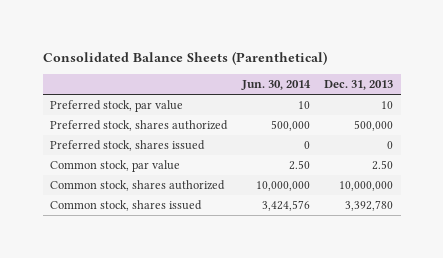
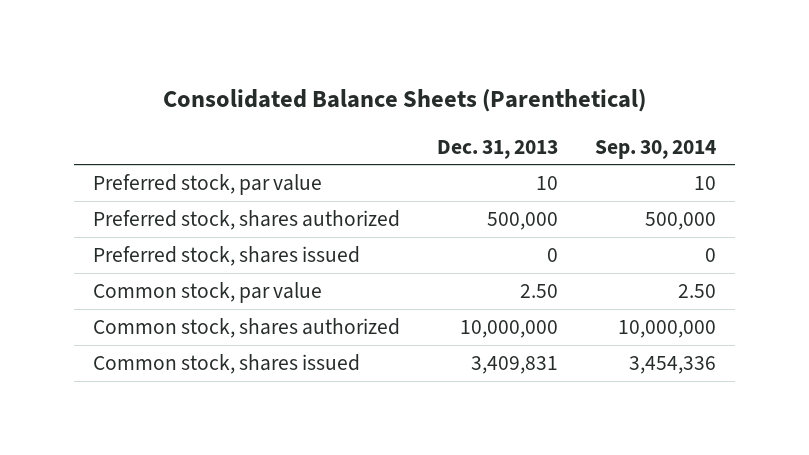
[240,80,311,91] Jun. 30, 2014 -> none
none -> [595,139,717,159] Sep. 30, 2014
[345,200,394,212] 3,392,780 -> [471,355,559,374] 3,409,831

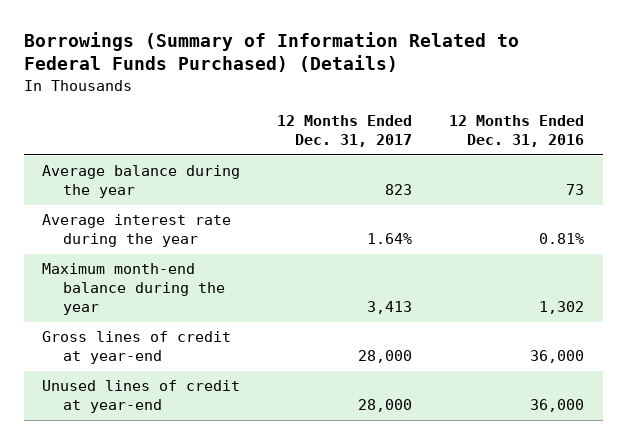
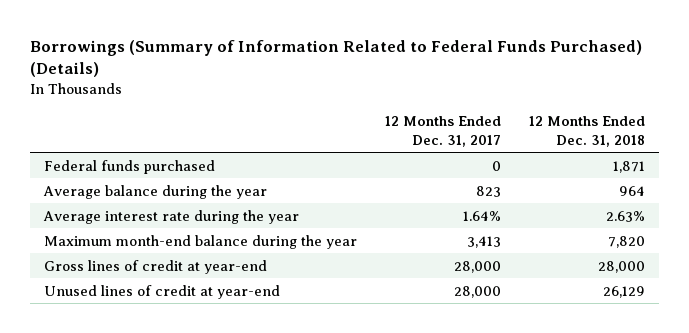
[449,115,585,148] 12 Months Ended Dec. 31, 2016 -> none
none -> [529,116,646,147] 12 Months Ended Dec. 31, 2018
none -> [43,159,215,174] Federal funds purchased

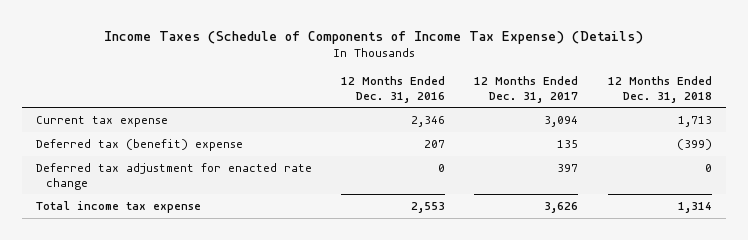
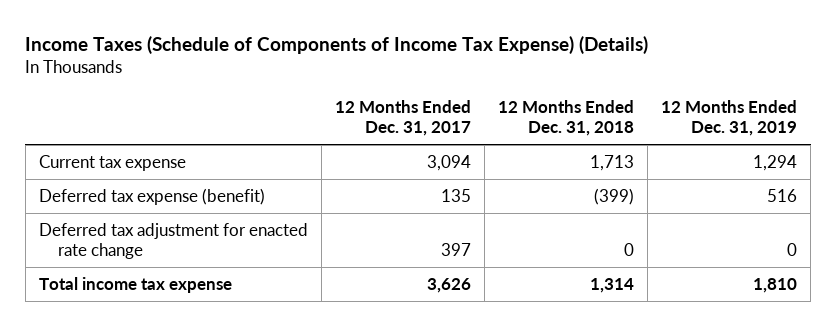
[341,76,446,103] 12 Months Ended Dec. 31, 2016 -> none
none -> [661,99,798,137] 12 Months Ended Dec. 31, 2019
[36,139,244,152] Deferred tax (benefit) expense -> [38,187,265,205] Deferred tax expense (benefit)

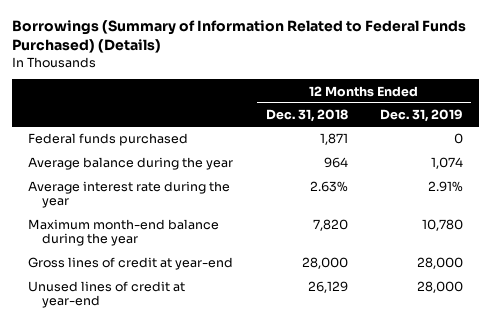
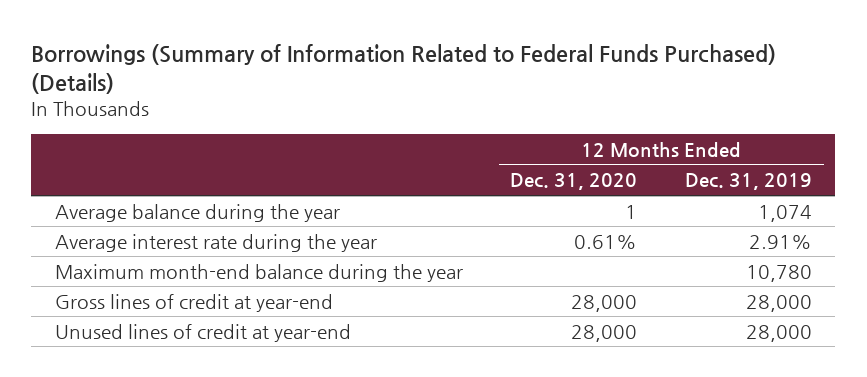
[265,109,348,123] Dec. 31, 2018 -> none
none -> [510,173,638,191] Dec. 31, 2020
[28,133,189,147] Federal funds purchased -> none

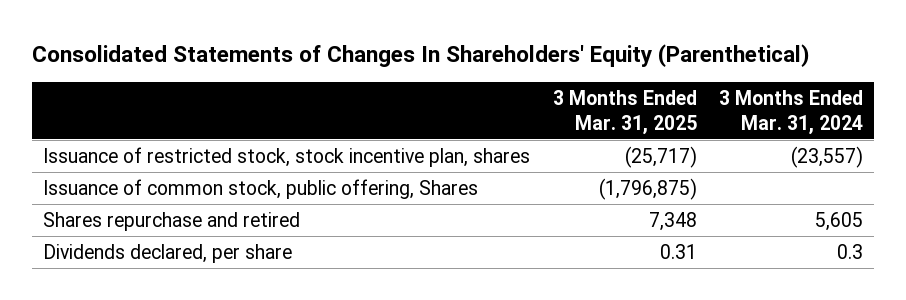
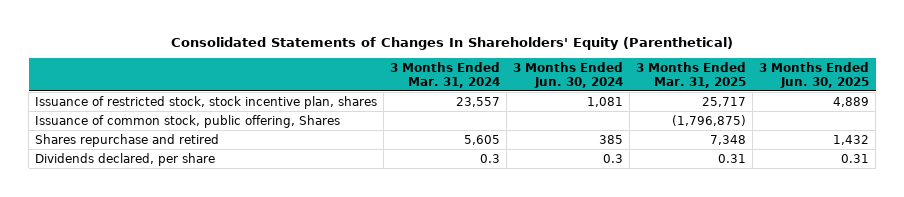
none -> [513,61,624,88] 3 Months Ended Jun. 30, 2024
none -> [759,61,870,88] 3 Months Ended Jun. 30, 2025
[624,145,697,168] (25,717) -> [702,96,747,107] 25,717
[791,145,864,168] (23,557) -> [456,96,501,107] 23,557

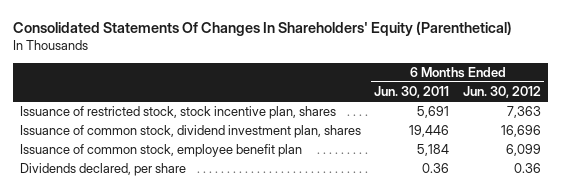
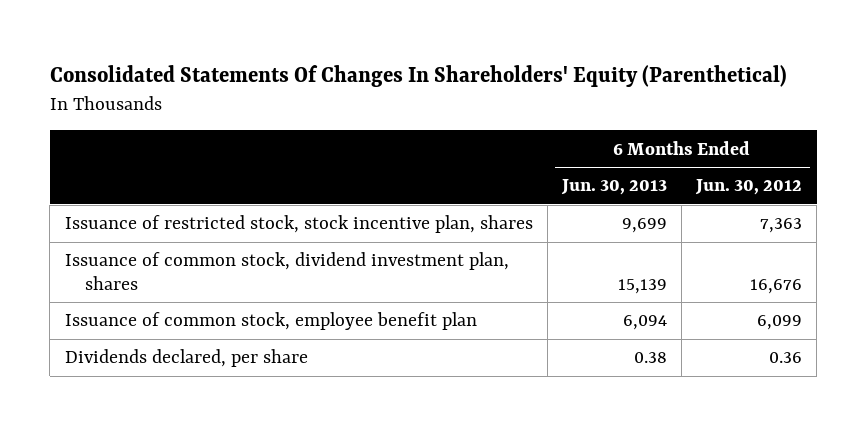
[374,86,450,99] Jun. 30, 2011 -> none
none -> [560,179,667,196] Jun. 30, 2013
[501,125,542,138] 16,696 -> [750,278,803,294] 16,676

